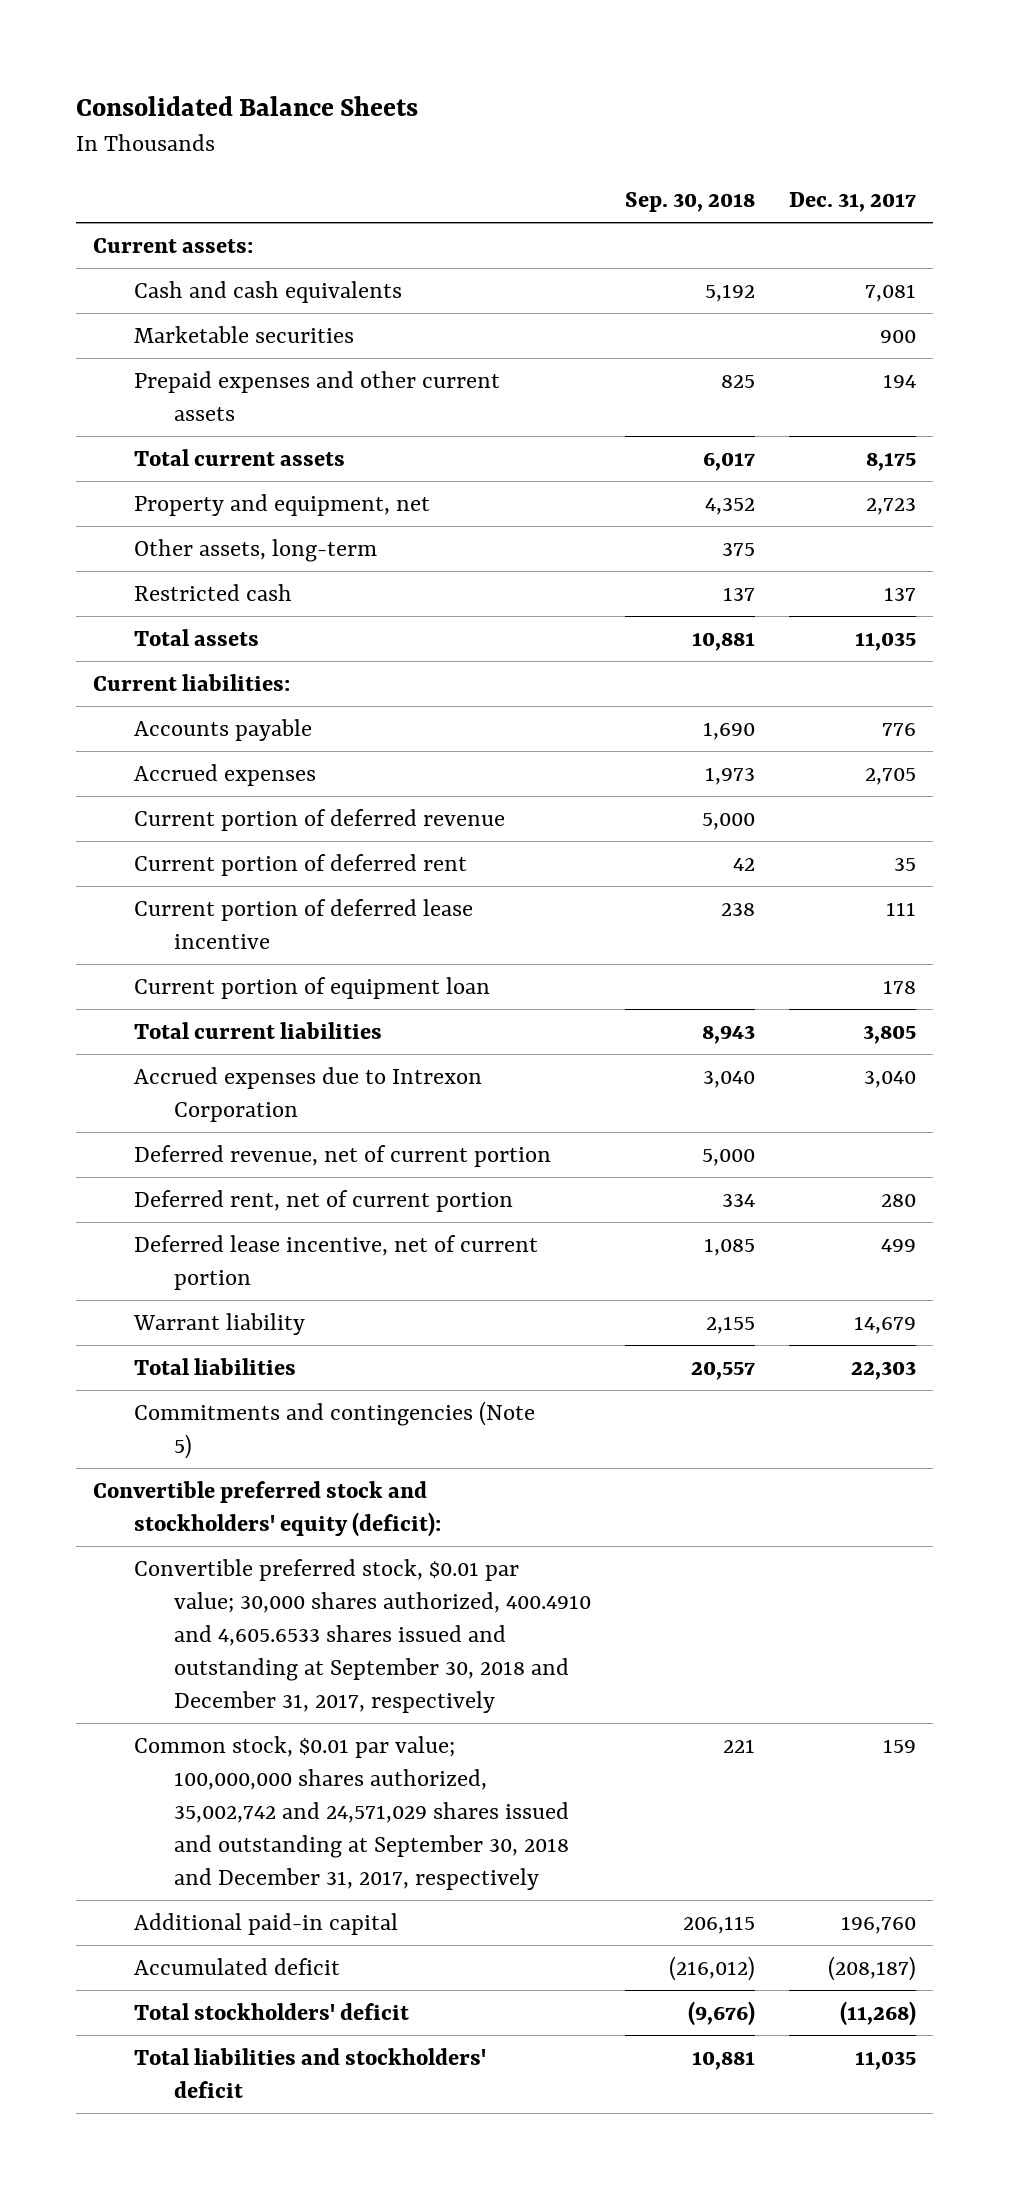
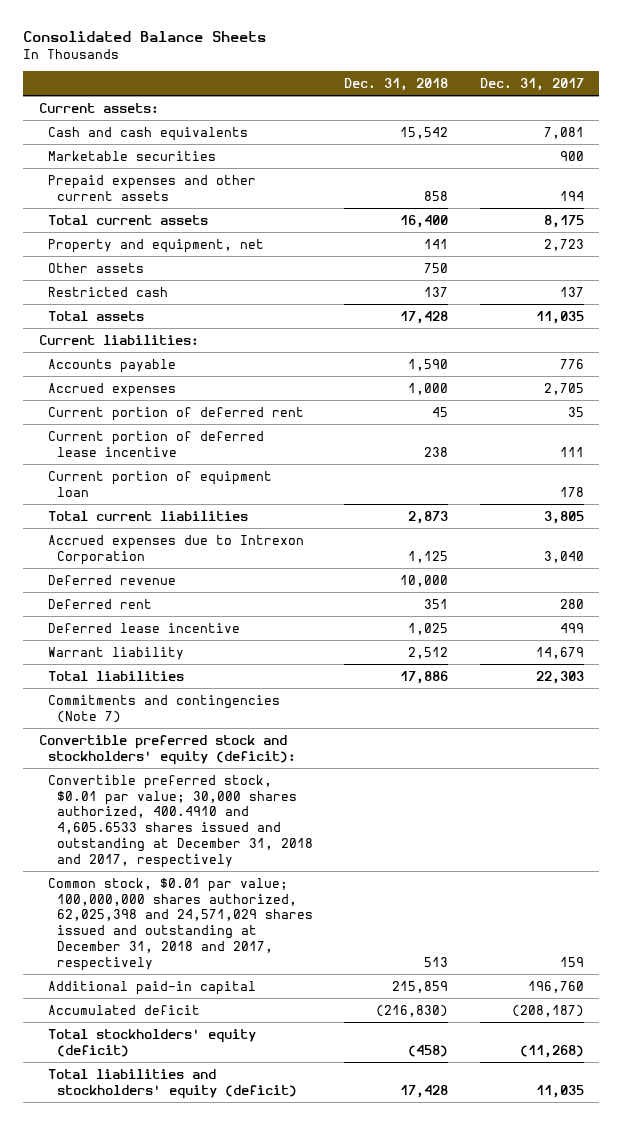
[625,191,756,212] Sep. 30, 2018 -> none
none -> [344,77,449,91] Dec. 31, 2018
[133,539,377,563] Other assets, long-term -> [47,262,144,273] Other assets
[133,809,505,832] Current portion of deferred revenue -> none
[133,1145,551,1168] Deferred revenue, net of current portion -> [47,574,176,585] Deferred revenue
[133,1190,513,1213] Deferred rent, net of current portion -> [47,598,152,609] Deferred rent
[133,1235,538,1291] Deferred lease incentive, net of current portion -> [47,622,240,633] Deferred lease incentive
[133,1401,535,1460] Commitments and contingencies (Note 5) -> [47,694,280,723] Commitments and contingencies (Note 7)
[133,1559,591,1714] Convertible preferred stock, $0.01 par value; 30,000 shares authorized, 400.4910 and 4,605.6533 shares issued and outstanding at September 30, 2018 and December 31, 2017, respectively -> [47,774,314,868] Convertible preferred stock, $0.01 par value; 30,000 shares authorized, 400.4910 and 4,605.6533 shares issued and outstanding at December 31, 2018 and 2017, respectively
[133,1736,569,1891] Common stock, $0.01 par value; 100,000,000 shares authorized, 35,002,742 and 24,571,029 shares issued and outstanding at September 30, 2018 and December 31, 2017, respectively -> [47,877,314,971] Common stock, $0.01 par value; 100,000,000 shares authorized, 62,025,398 and 24,571,029 shares issued and outstanding at December 31, 2018 and 2017, respectively
[133,2003,409,2021] Total stockholders' deficit -> [47,1028,256,1057] Total stockholders' equity (deficit)
[133,2048,486,2099] Total liabilities and stockholders' deficit -> [47,1068,298,1099] Total liabilities and stockholders' equity (deficit)

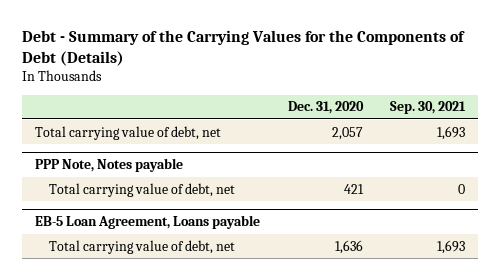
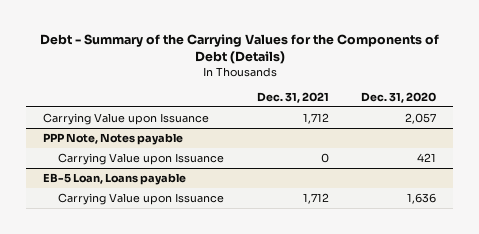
[389,101,466,115] Sep. 30, 2021 -> none
none -> [256,91,329,103] Dec. 31, 2021
[35,125,222,140] Total carrying value of debt, net -> [42,113,209,126] Carrying Value upon Issuance
[48,182,235,197] Total carrying value of debt, net -> [58,153,225,166] Carrying Value upon Issuance
[35,215,261,230] EB-5 Loan Agreement, Loans payable -> [42,173,186,186] EB-5 Loan, Loans payable
[48,239,235,254] Total carrying value of debt, net -> [58,193,225,206] Carrying Value upon Issuance

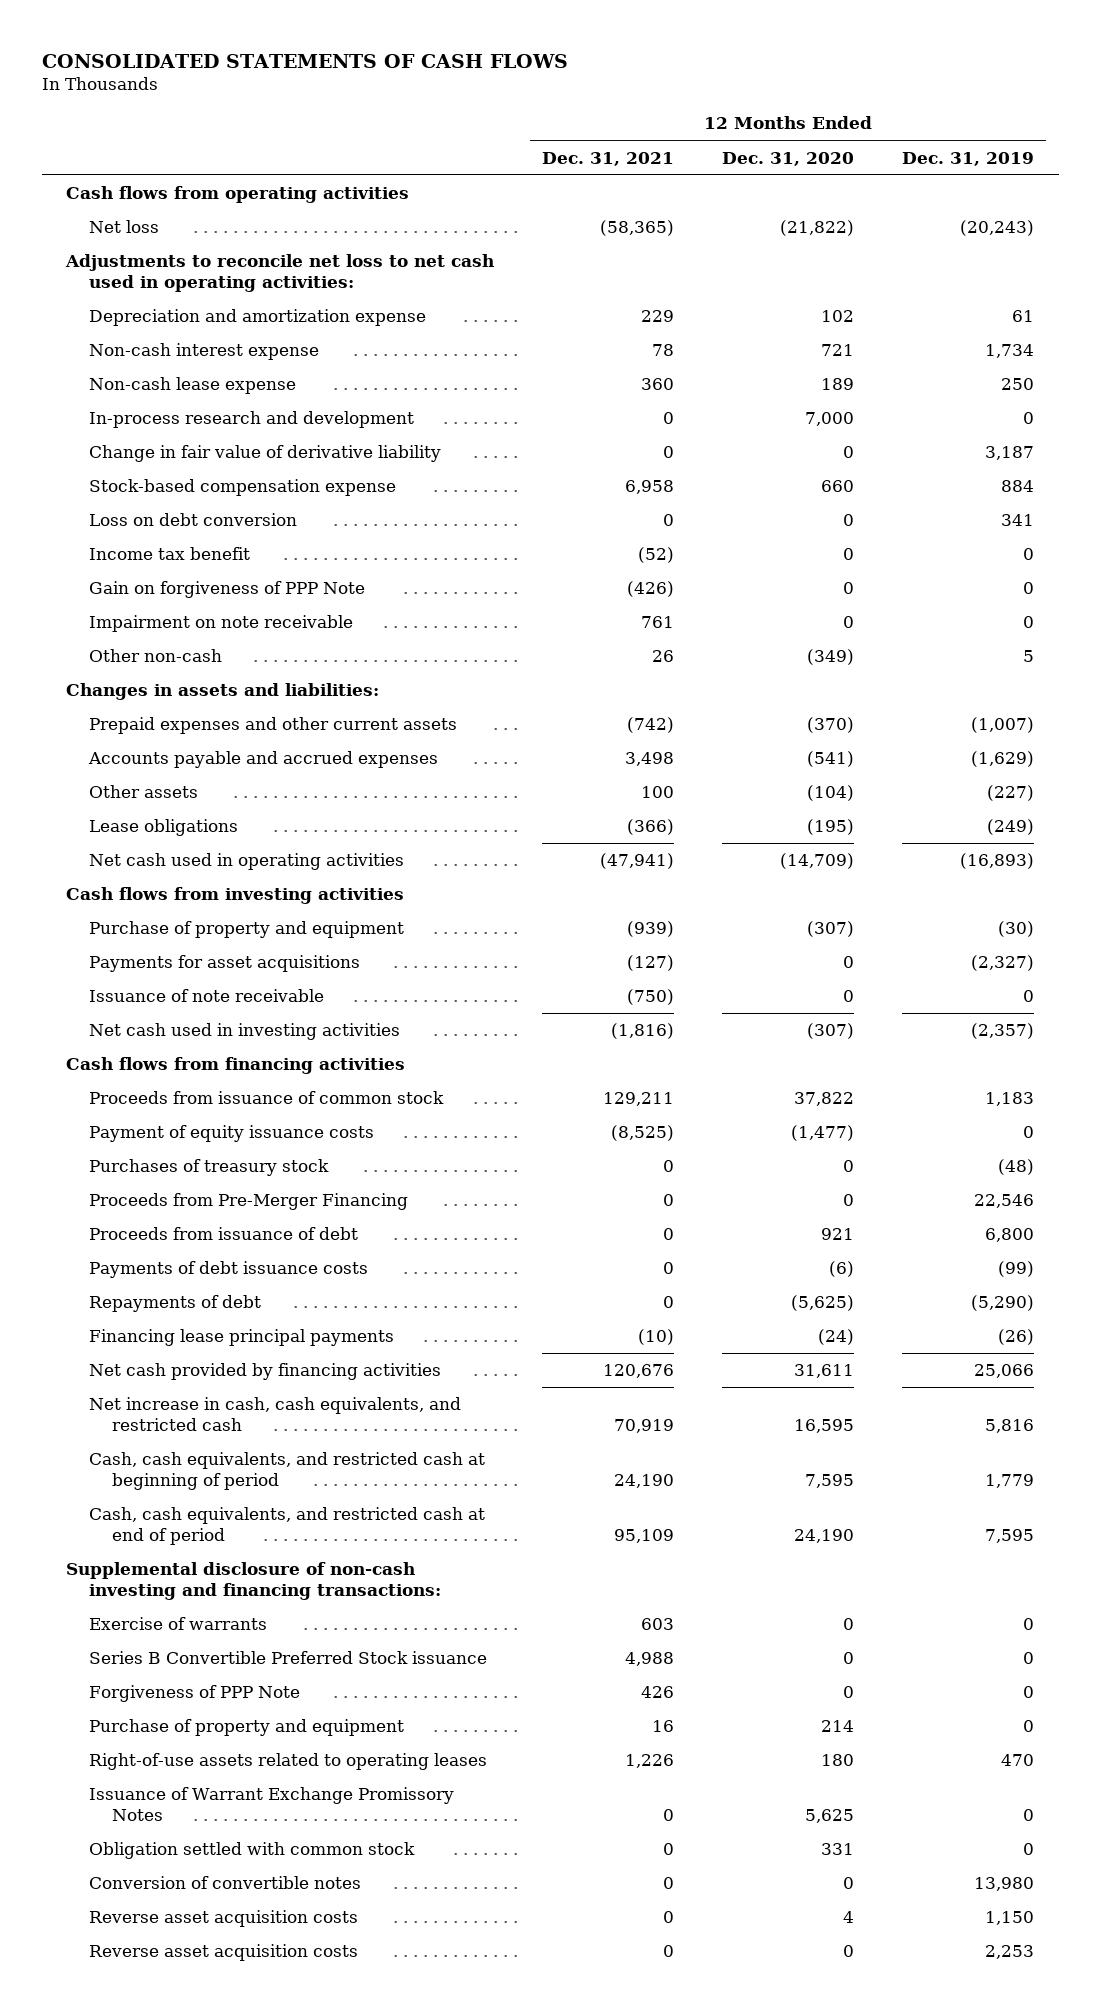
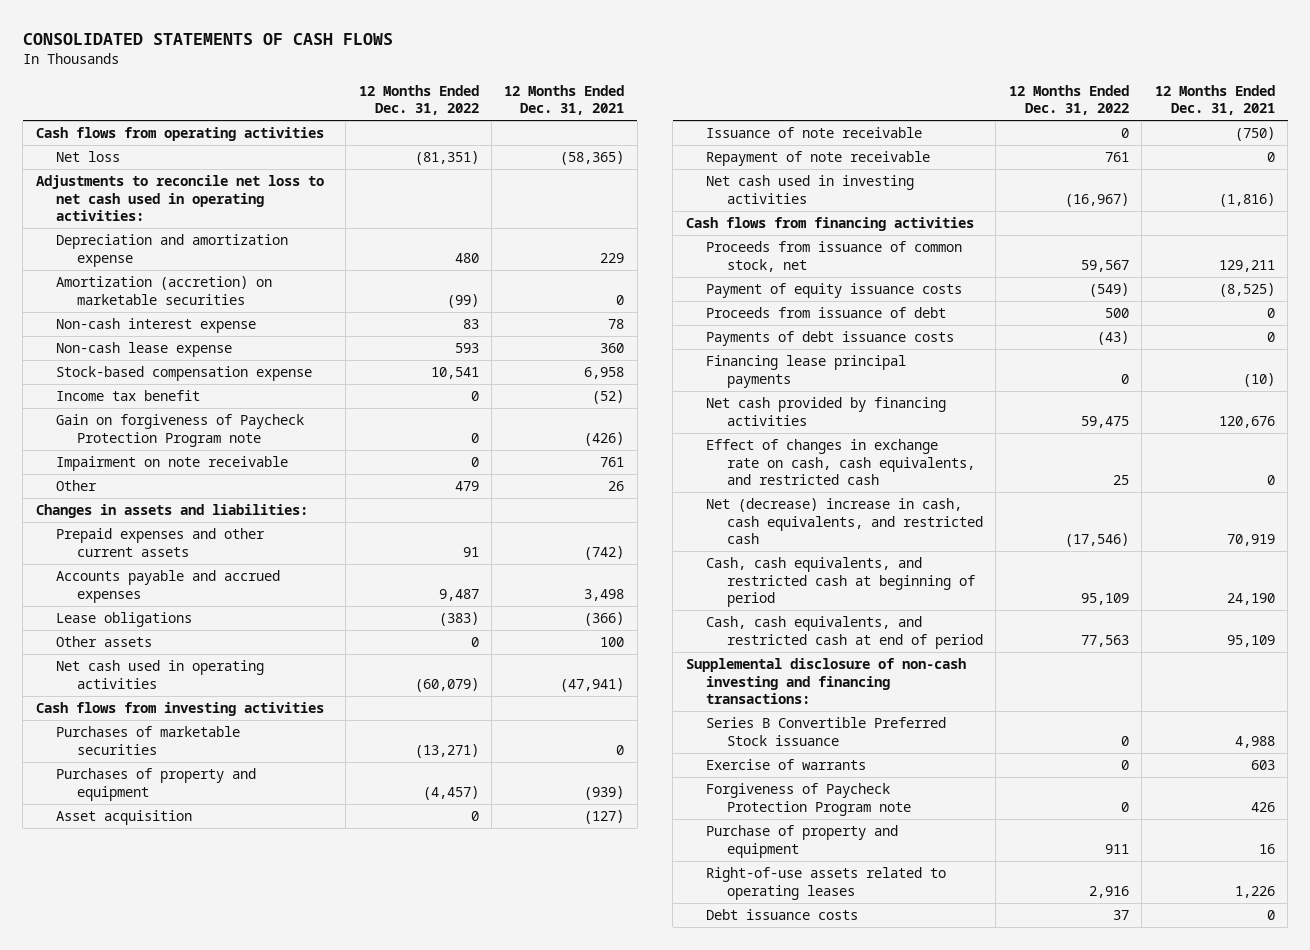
[722,151,855,166] Dec. 31, 2020 -> none
[902,151,1035,166] Dec. 31, 2019 -> none
none -> [358,84,479,116] 12 Months Ended Dec. 31, 2022
none -> [56,276,273,305] Amortization (accretion) on marketable securities
[88,411,414,429] In-process research and development -> none
[88,445,441,463] Change in fair value of derivative liability -> none
[88,513,297,527] Loss on debt conversion -> none
[88,581,365,599] Gain on forgiveness of PPP Note -> [56,414,305,447] Gain on forgiveness of Paycheck Protection Program note
[88,649,222,663] Other non-cash -> [56,480,98,492] Other
[88,785,198,799] Other assets -> [56,636,153,648] Other assets
none -> [56,726,241,755] Purchases of marketable securities
[88,921,404,939] Purchase of property and equipment -> [56,768,257,801] Purchases of property and equipment
[88,955,360,973] Payments for asset acquisitions -> [56,810,193,826] Asset acquisition
none -> [706,151,931,167] Repayment of note receivable
[88,1091,444,1105] Proceeds from issuance of common stock -> [706,241,963,272] Proceeds from issuance of common stock, net
[88,1159,329,1177] Purchases of treasury stock -> none
[88,1193,408,1211] Proceeds from Pre-Merger Financing -> none
[88,1295,261,1313] Repayments of debt -> none
none -> [706,439,975,486] Effect of changes in exchange rate on cash, cash equivalents, and restricted cash
[88,1397,461,1432] Net increase in cash, cash equivalents, and restricted cash -> [706,498,983,545] Net (decrease) increase in cash, cash equivalents, and restricted cash
[88,1617,267,1631] Exercise of warrants -> [706,759,867,771] Exercise of warrants
[88,1685,300,1703] Forgiveness of PPP Note -> [706,783,911,816] Forgiveness of Paycheck Protection Program note
[88,1787,454,1822] Issuance of Warrant Exchange Promissory Notes -> none
[88,1842,415,1860] Obligation settled with common stock -> none
[88,1876,361,1890] Conversion of convertible notes -> none
[88,1910,358,1928] Reverse asset acquisition costs -> none
[88,1944,358,1962] Reverse asset acquisition costs -> none
none -> [706,909,859,921] Debt issuance costs

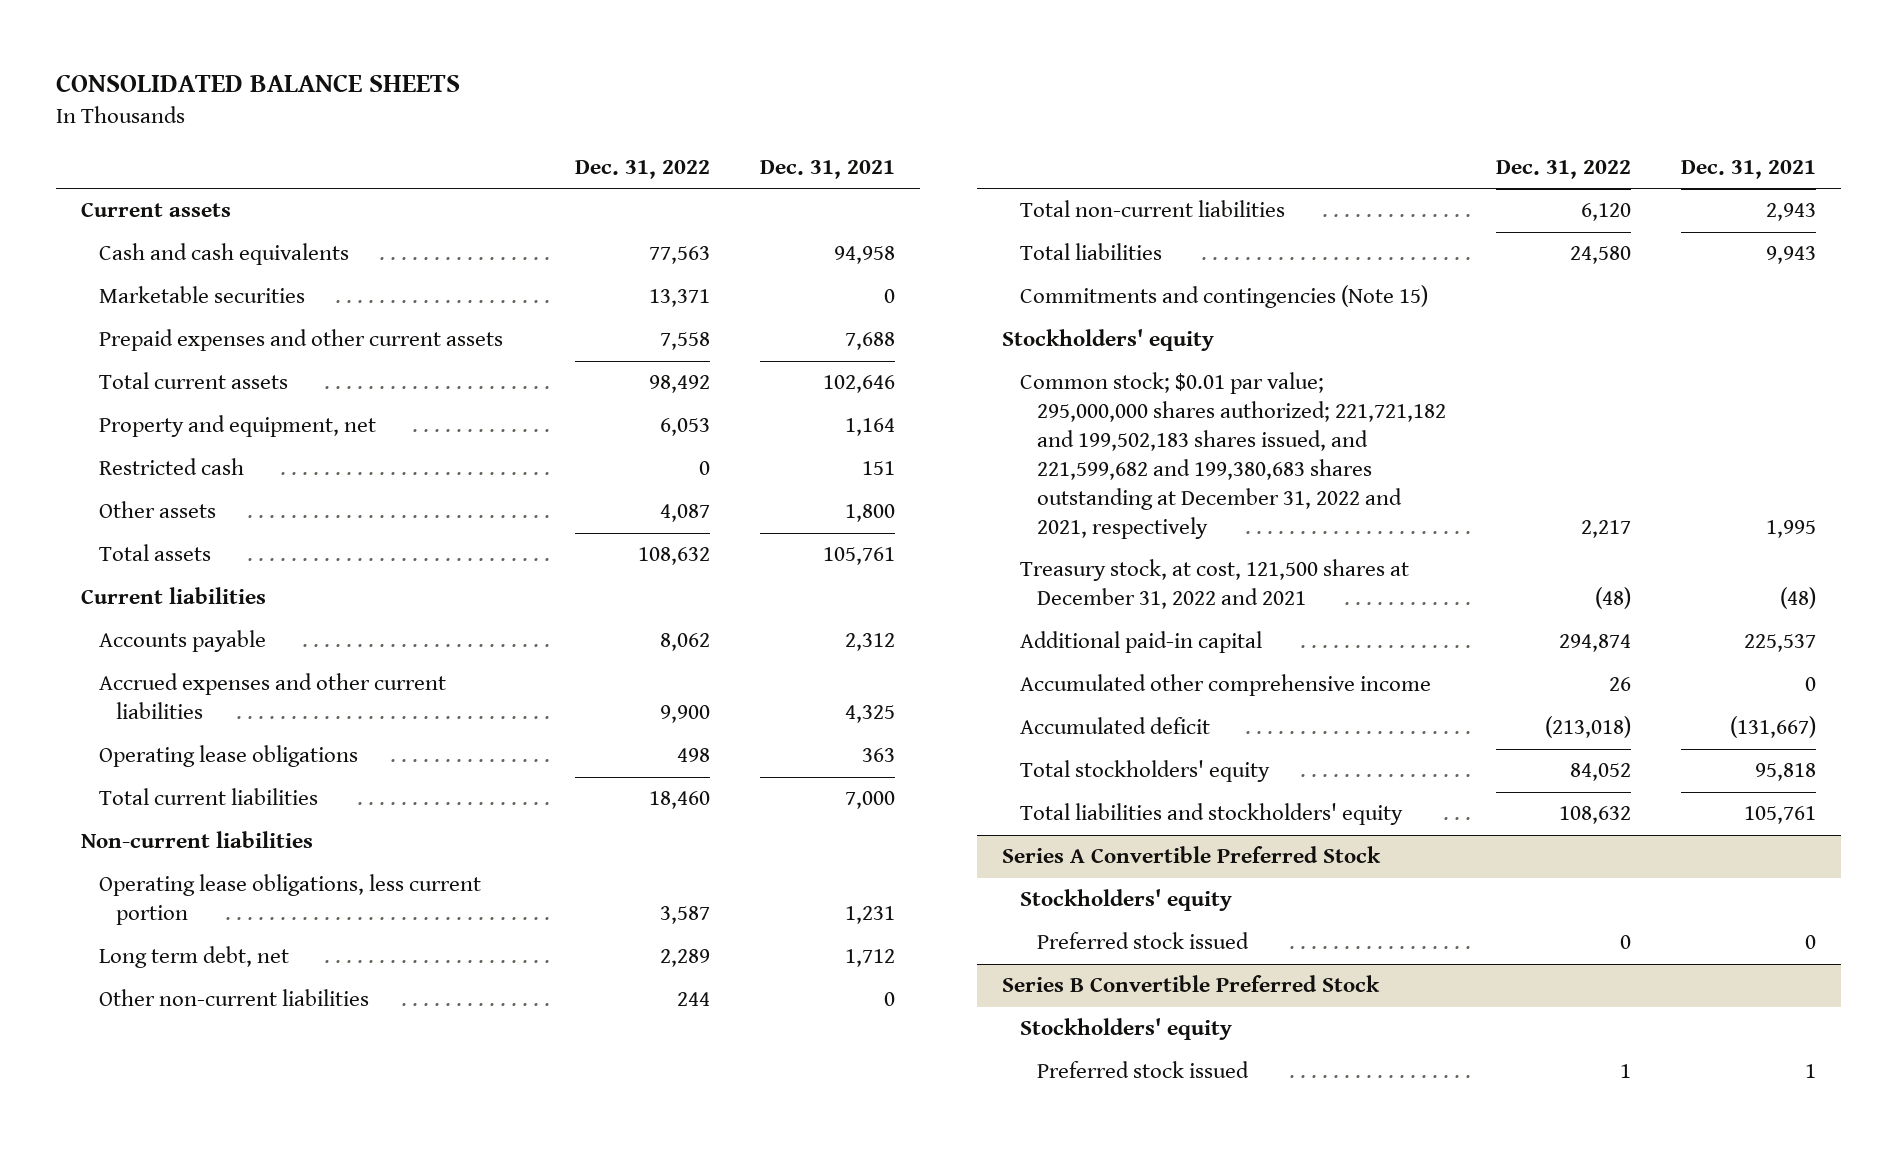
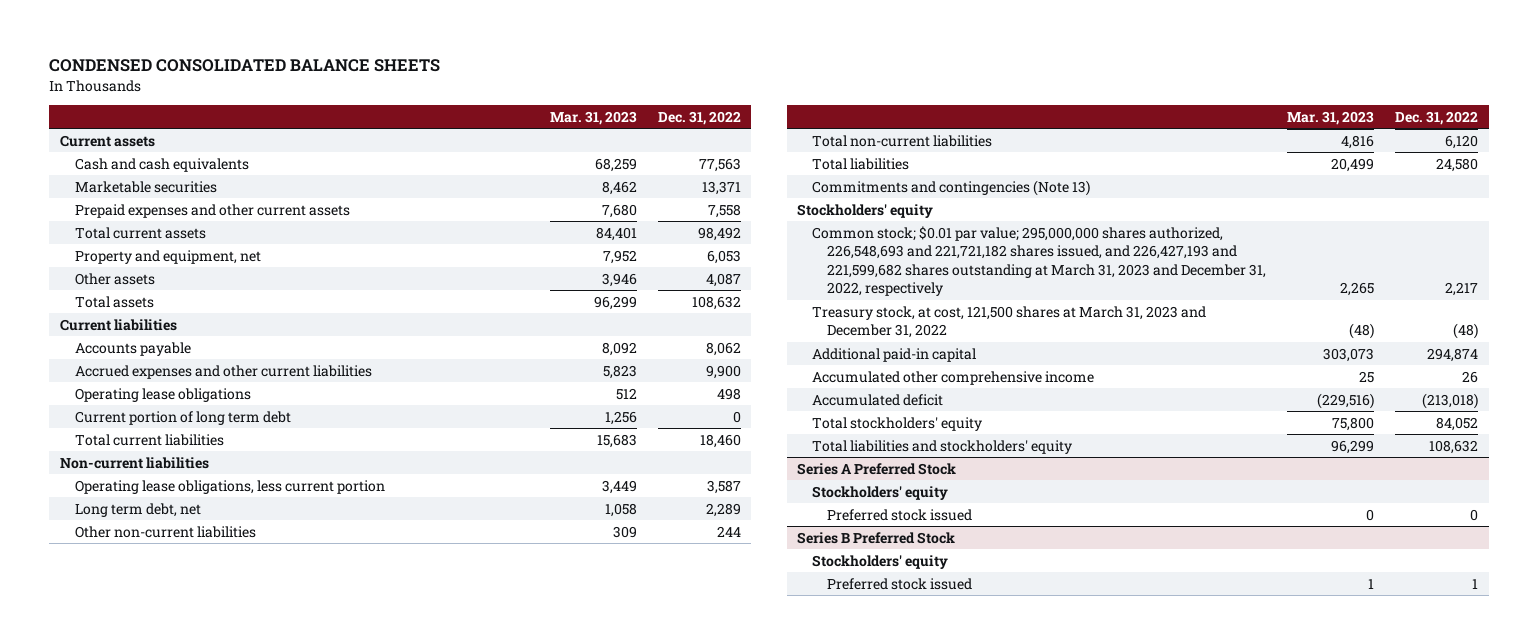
[56,73,461,92] CONSOLIDATED BALANCE SHEETS -> [49,59,441,73] CONDENSED CONSOLIDATED BALANCE SHEETS
[759,160,895,180] Dec. 31, 2021 -> none
none -> [549,110,637,125] Mar. 31, 2023
[98,458,244,476] Restricted cash -> none
none -> [74,410,291,425] Current portion of long term debt
[1019,285,1428,309] Commitments and contingencies (Note 15) -> [812,179,1091,196] Commitments and contingencies (Note 13)
[1019,372,1447,540] Common stock; $0.01 par value; 295,000,000 shares authorized; 221,721,182 and 199,502,183 shares issued, and 221,599,682 and 199,380,683 shares outstanding at December 31, 2022 and 2021, respectively -> [812,225,1267,296] Common stock; $0.01 par value; 295,000,000 shares authorized, 226,548,693 and 221,721,182 shares issued, and 226,427,193 and 221,599,682 shares outstanding at March 31, 2023 and December 31, 2022, respectively
[1019,559,1409,610] Treasury stock, at cost, 121,500 shares at December 31, 2022 and 2021 -> [812,305,1207,339] Treasury stock, at cost, 121,500 shares at March 31, 2023 and December 31, 2022
[1002,846,1382,864] Series A Convertible Preferred Stock -> [797,462,957,475] Series A Preferred Stock
[1002,975,1381,993] Series B Convertible Preferred Stock -> [797,531,956,544] Series B Preferred Stock

